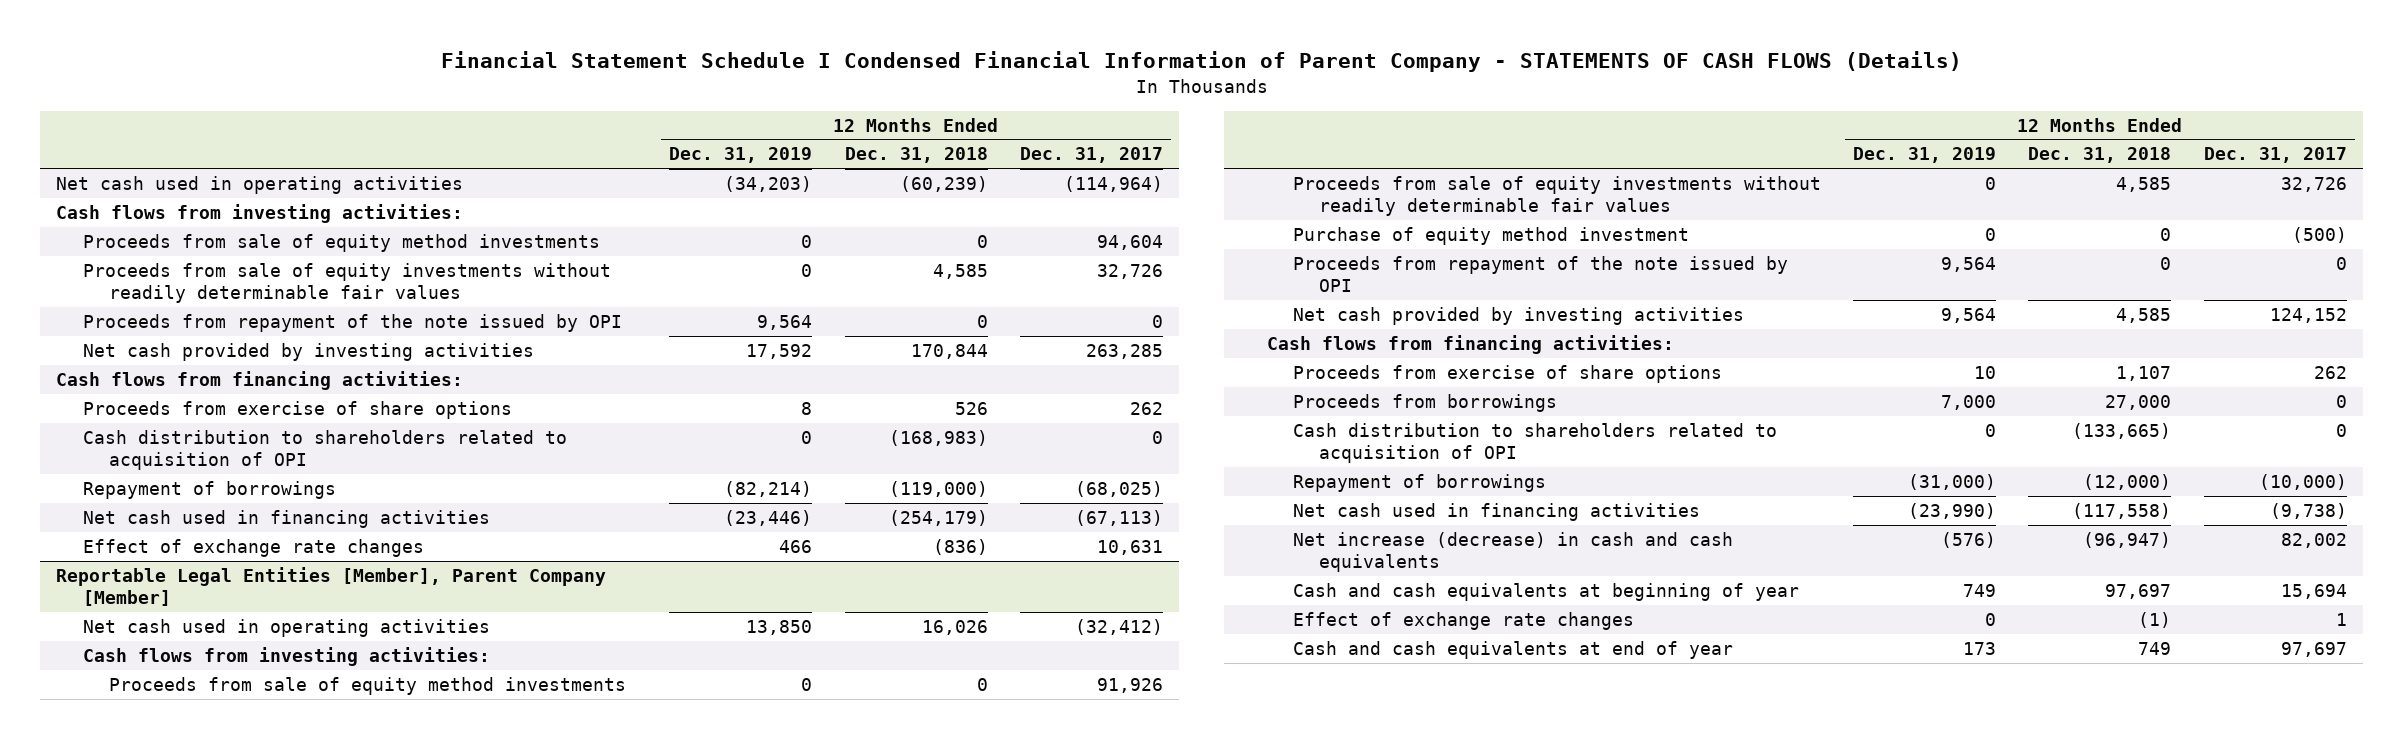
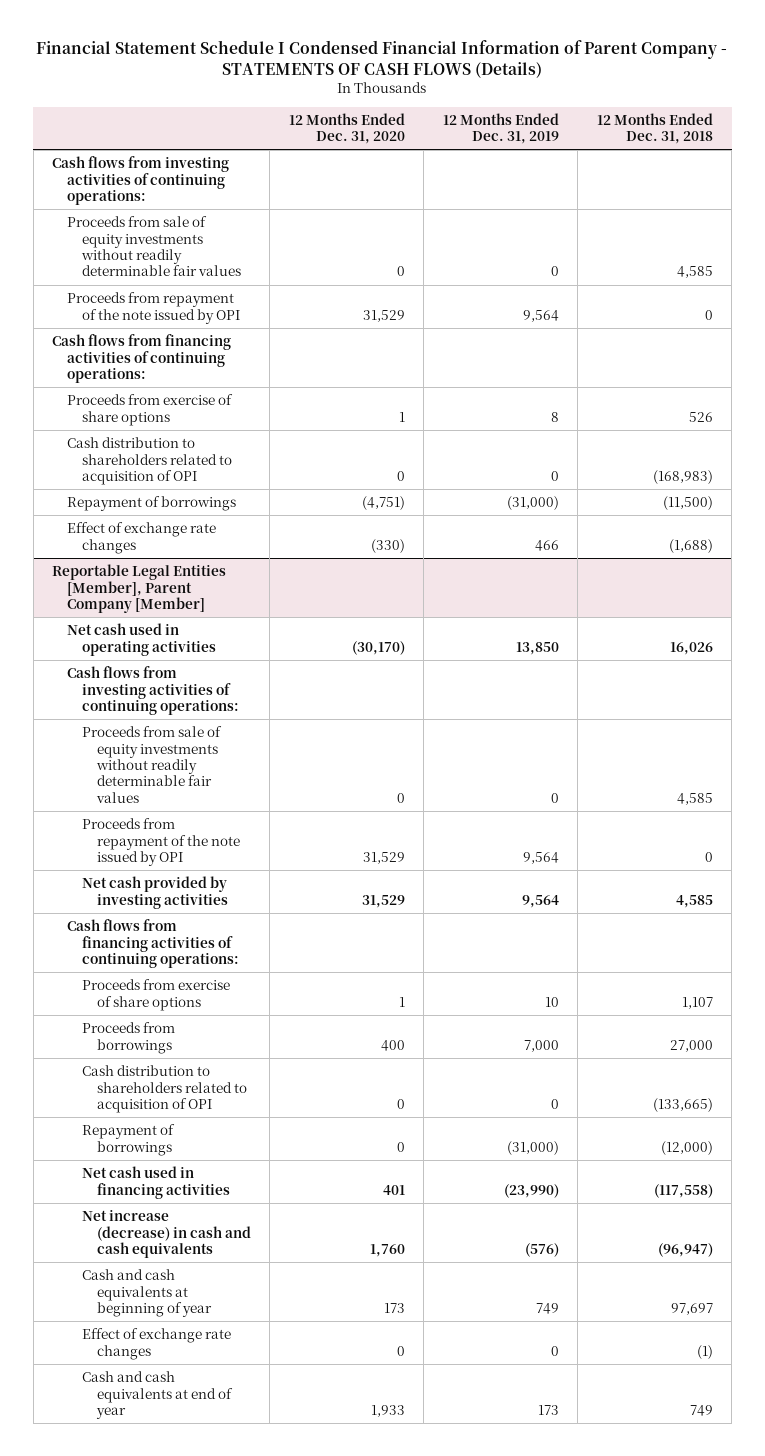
[1019,147,1163,164] Dec. 31, 2017 -> none
none -> [288,112,405,145] 12 Months Ended Dec. 31, 2020
[56,175,464,194] Net cash used in operating activities -> none
[82,233,600,252] Proceeds from sale of equity method investments -> none
[56,203,464,223] Cash flows from investing activities: -> [52,156,230,205] Cash flows from investing activities of continuing operations:
[82,342,534,361] Net cash provided by investing activities -> none
[56,370,464,390] Cash flows from financing activities: -> [52,334,232,383] Cash flows from financing activities of continuing operations:
[82,509,490,528] Net cash used in financing activities -> none
[724,480,813,497] (82,214) -> [506,496,559,511] (31,000)
[888,480,988,497] (119,000) -> [662,496,713,511] (11,500)
[932,538,988,555] (836) -> [668,538,713,553] (1,688)
[108,676,626,695] Proceeds from sale of equity method investments -> none
[82,646,490,666] Cash flows from investing activities: -> [66,666,239,715] Cash flows from investing activities of continuing operations:
[1292,226,1689,245] Purchase of equity method investment -> none
[1266,334,1674,354] Cash flows from financing activities: -> [66,919,239,968] Cash flows from financing activities of continuing operations:

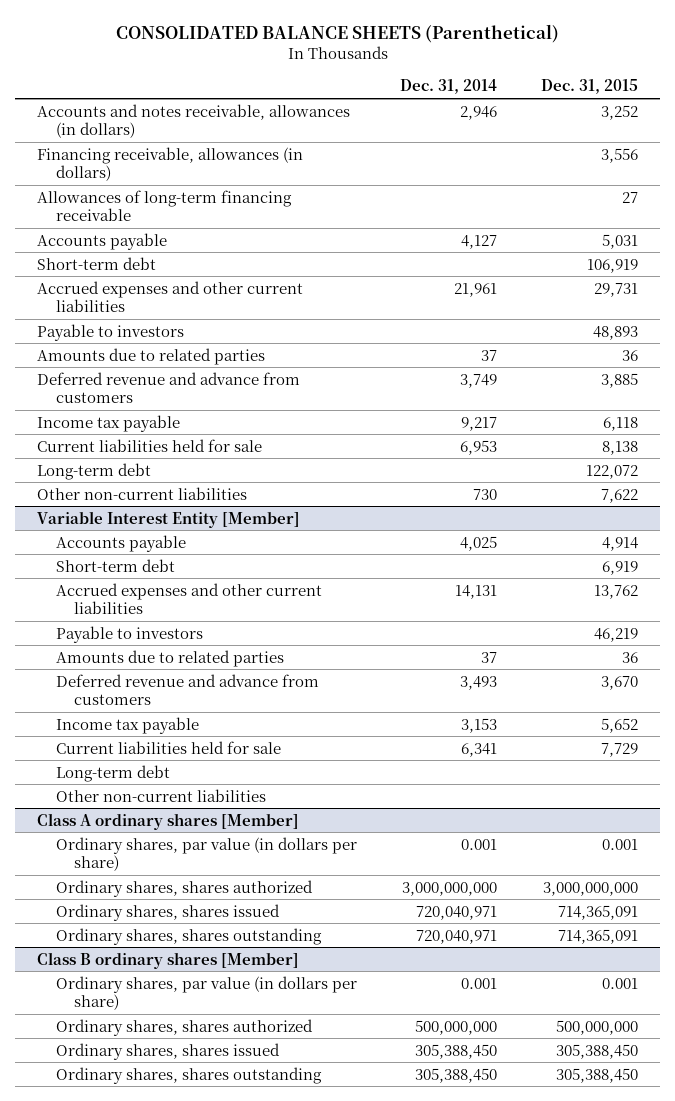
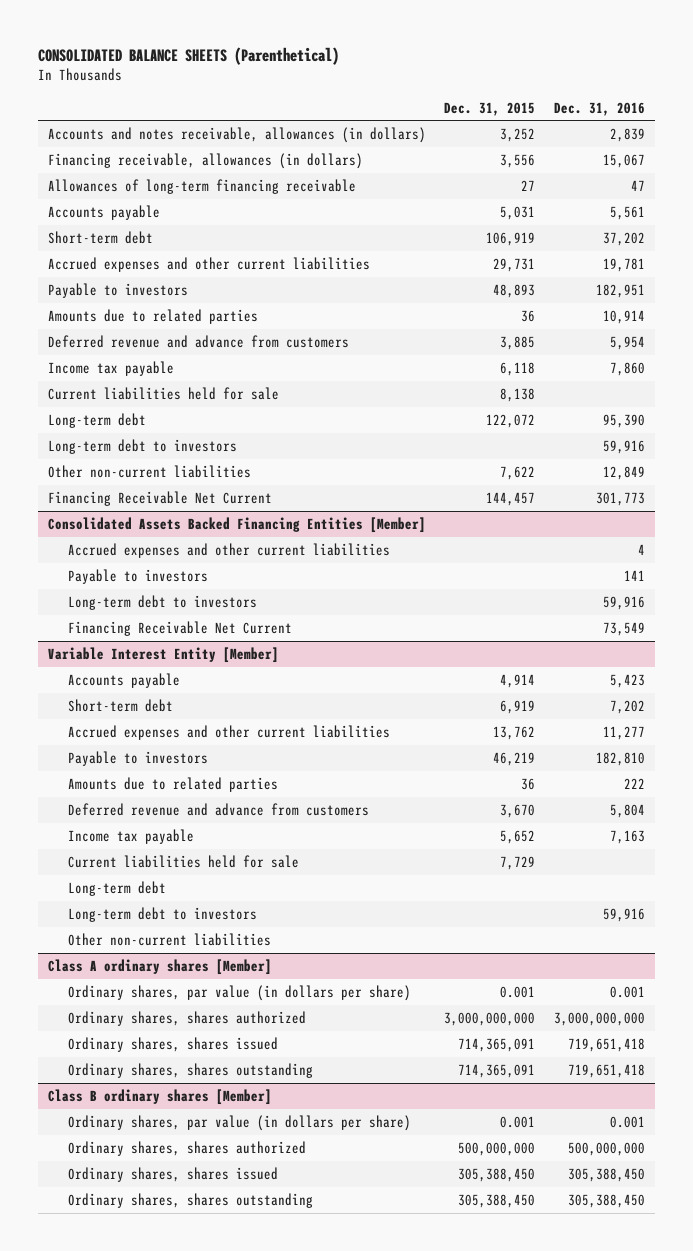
[400,79,498,95] Dec. 31, 2014 -> none
none -> [554,101,646,116] Dec. 31, 2016
none -> [47,438,237,454] Long-term debt to investors
none -> [47,490,272,506] Financing Receivable Net Current
none -> [47,516,426,533] Consolidated Assets Backed Financing Entities [Member]
none -> [67,542,390,558] Accrued expenses and other current liabilities
none -> [67,568,208,584] Payable to investors
none -> [67,594,257,610] Long-term debt to investors
none -> [67,620,292,636] Financing Receivable Net Current
none -> [67,906,257,922] Long-term debt to investors

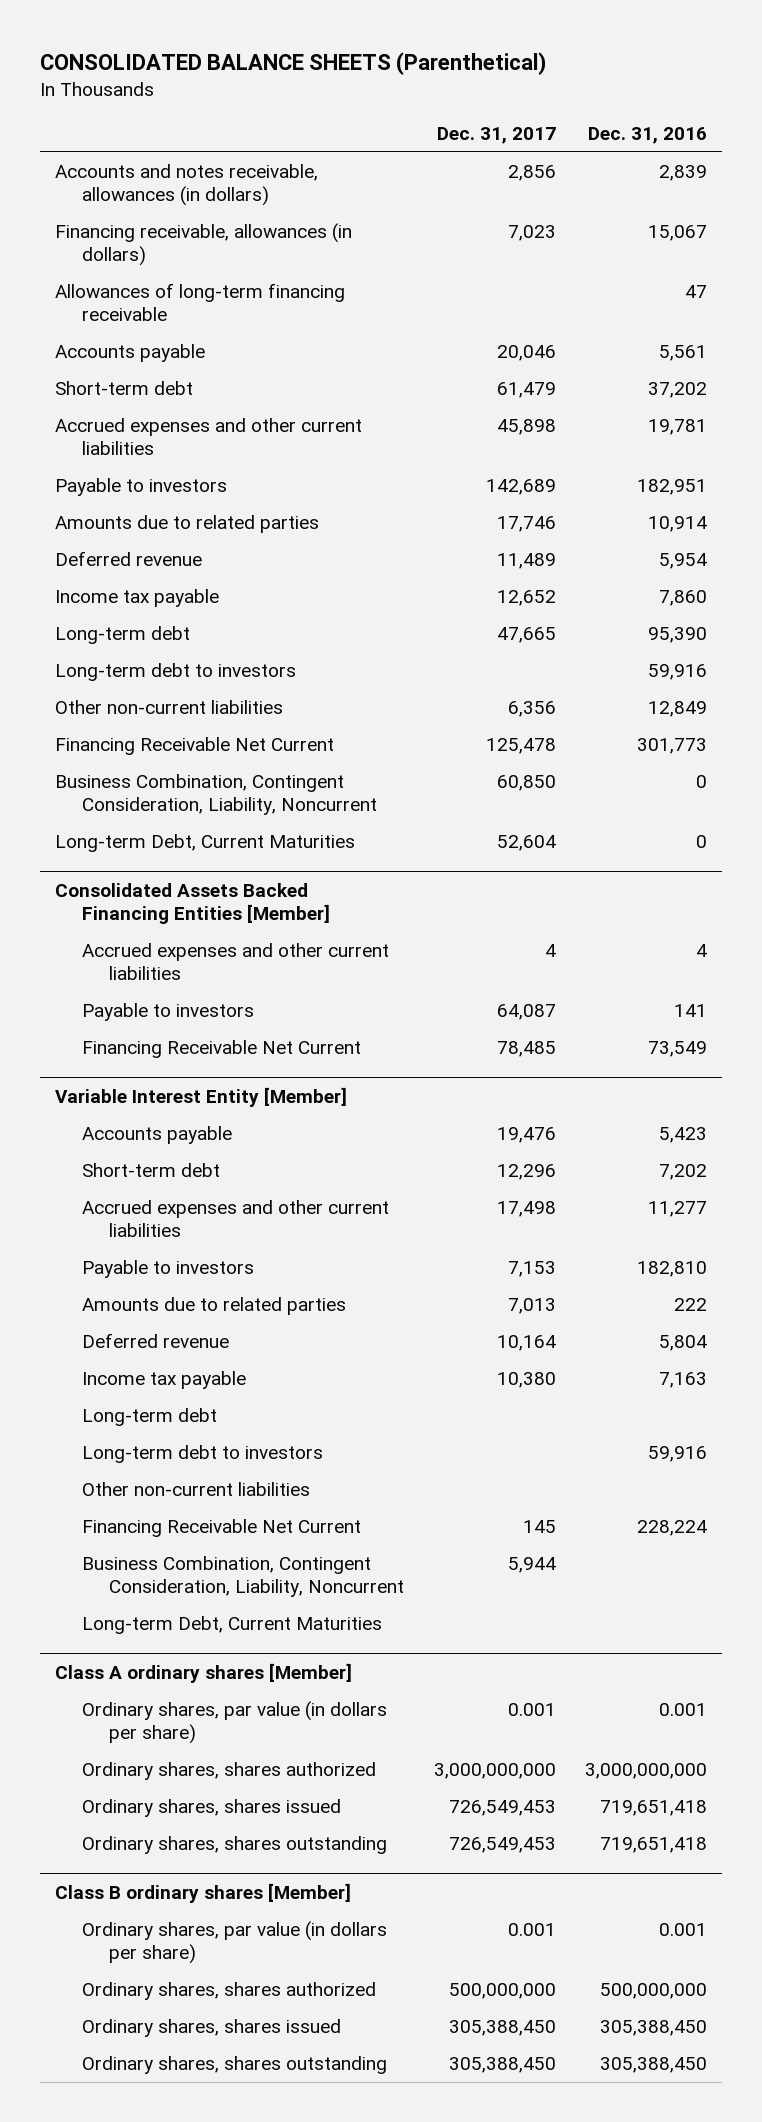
[444,101,536,116] Dec. 31, 2015 -> none
none -> [436,127,556,145] Dec. 31, 2017
[47,334,349,348] Deferred revenue and advance from customers -> [54,551,202,567] Deferred revenue
[47,386,279,400] Current liabilities held for sale -> none
none -> [54,774,377,816] Business Combination, Contingent Consideration, Liability, Noncurrent
none -> [54,834,355,853] Long-term Debt, Current Maturities
[67,594,257,610] Long-term debt to investors -> none
[67,802,369,816] Deferred revenue and advance from customers -> [81,1333,229,1349] Deferred revenue
[67,854,299,868] Current liabilities held for sale -> none
none -> [81,1519,361,1538] Financing Receivable Net Current
none -> [81,1556,404,1598] Business Combination, Contingent Consideration, Liability, Noncurrent
none -> [81,1616,382,1635] Long-term Debt, Current Maturities

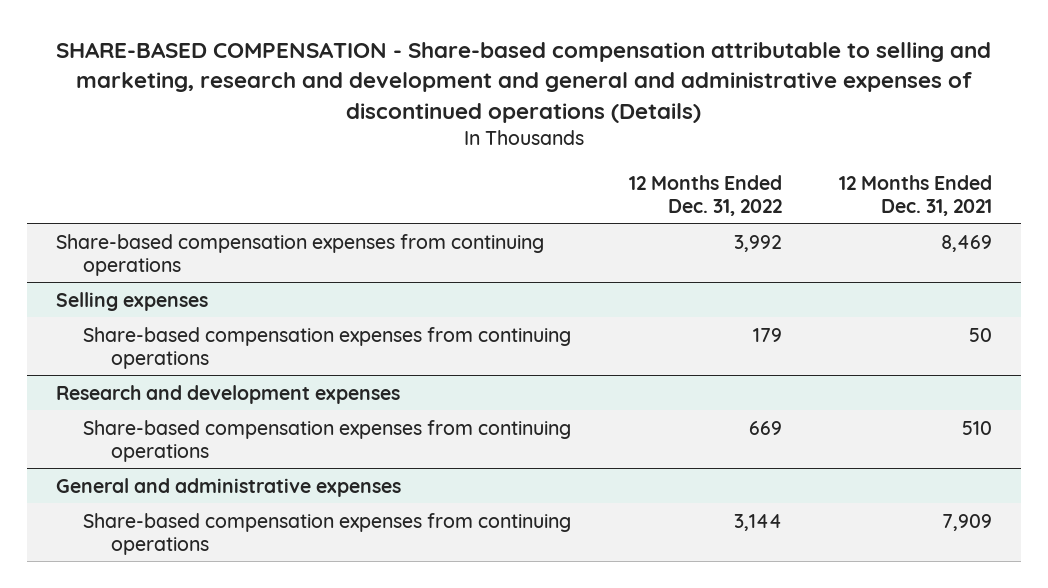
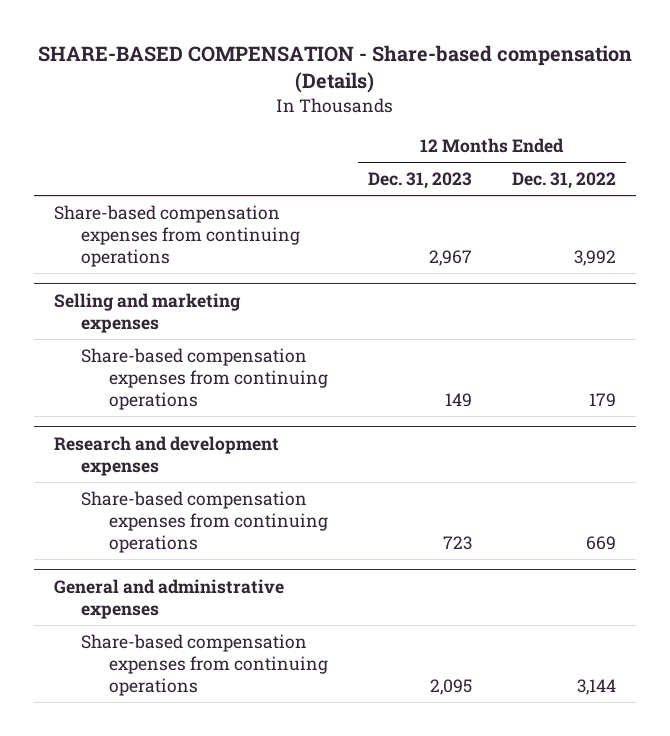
[56,41,992,123] SHARE-BASED COMPENSATION - Share-based compensation attributable to selling and marketing, research and development and general and administrative expenses of discontinued operations (Details) -> [38,45,633,94] SHARE-BASED COMPENSATION - Share-based compensation (Details)
[839,174,993,216] 12 Months Ended Dec. 31, 2021 -> none
none -> [368,172,473,190] Dec. 31, 2023
[55,291,208,311] Selling expenses -> [53,292,241,333] Selling and marketing expenses

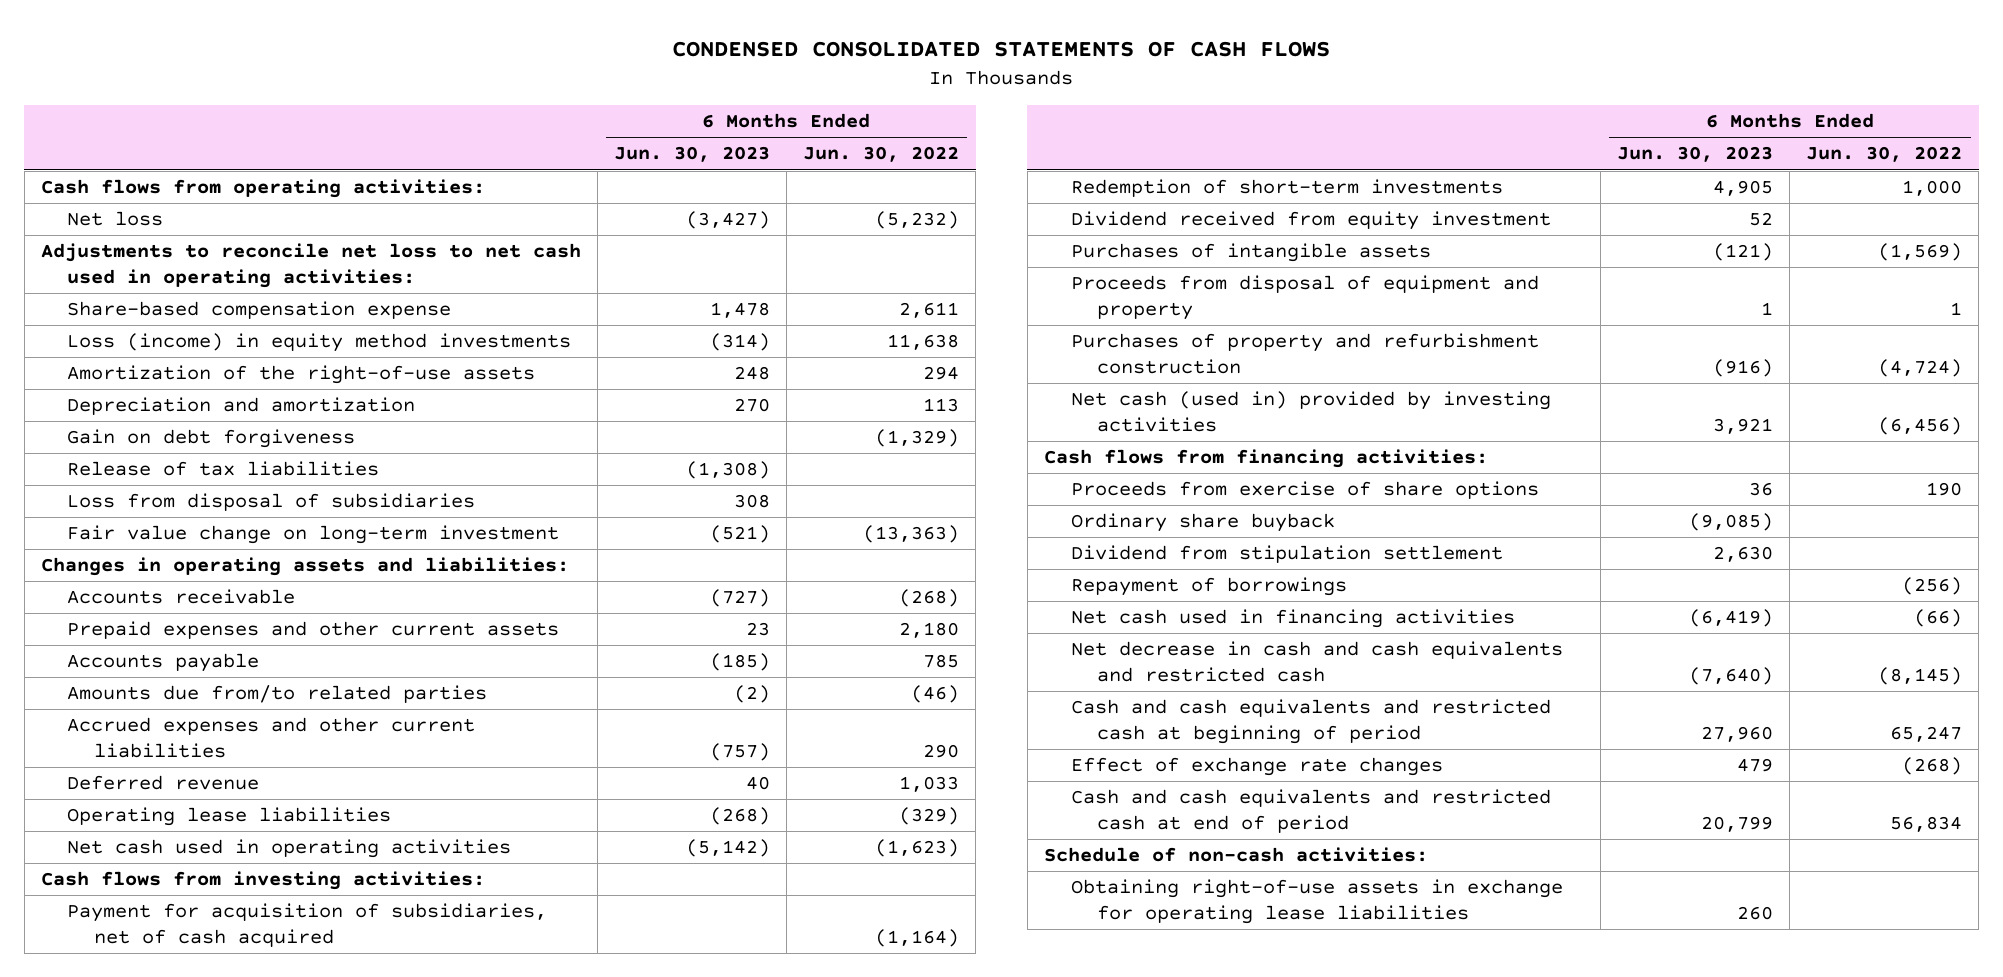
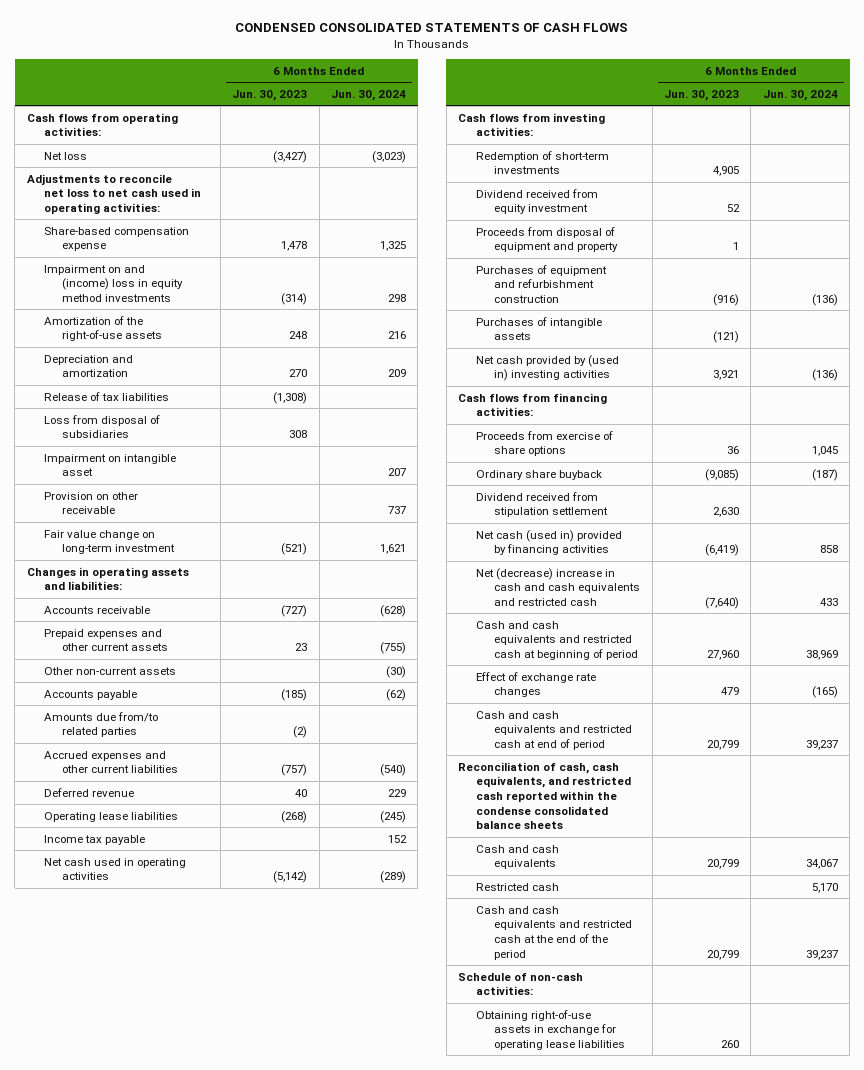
[803,146,960,163] Jun. 30, 2022 -> none
none -> [331,89,407,101] Jun. 30, 2024
[67,333,572,353] Loss (income) in equity method investments -> [44,264,184,302] Impairment on and (income) loss in equity method investments
[67,429,356,449] Gain on debt forgiveness -> none
none -> [44,453,177,477] Impairment on intangible asset
none -> [44,491,139,515] Provision on other receivable
none -> [44,666,177,675] Other non-current assets
none -> [44,834,146,845] Income tax payable
[67,903,548,948] Payment for acquisition of subsidiaries, net of cash acquired -> none
[1070,333,1539,375] Purchases of property and refurbishment construction -> [476,264,608,303] Purchases of equipment and refurbishment construction
[1070,243,1431,263] Purchases of intangible assets -> [476,316,603,341] Purchases of intangible assets
[1070,391,1551,433] Net cash (used in) provided by investing activities -> [476,354,620,382] Net cash provided by (used in) investing activities
[1070,577,1347,597] Repayment of borrowings -> none
[1070,545,1503,564] Dividend from stipulation settlement -> [476,491,609,518] Dividend received from stipulation settlement
[1070,609,1515,629] Net cash used in financing activities -> [476,529,623,556] Net cash (used in) provided by financing activities
[1070,641,1563,683] Net decrease in cash and cash equivalents and restricted cash -> [476,567,641,606] Net (decrease) increase in cash and cash equivalents and restricted cash
none -> [458,761,632,830] Reconciliation of cash, cash equivalents, and restricted cash reported within the condense consolidated balance sheets
none -> [476,844,560,870] Cash and cash equivalents
none -> [476,882,560,891] Restricted cash
none -> [476,905,633,960] Cash and cash equivalents and restricted cash at the end of the period

